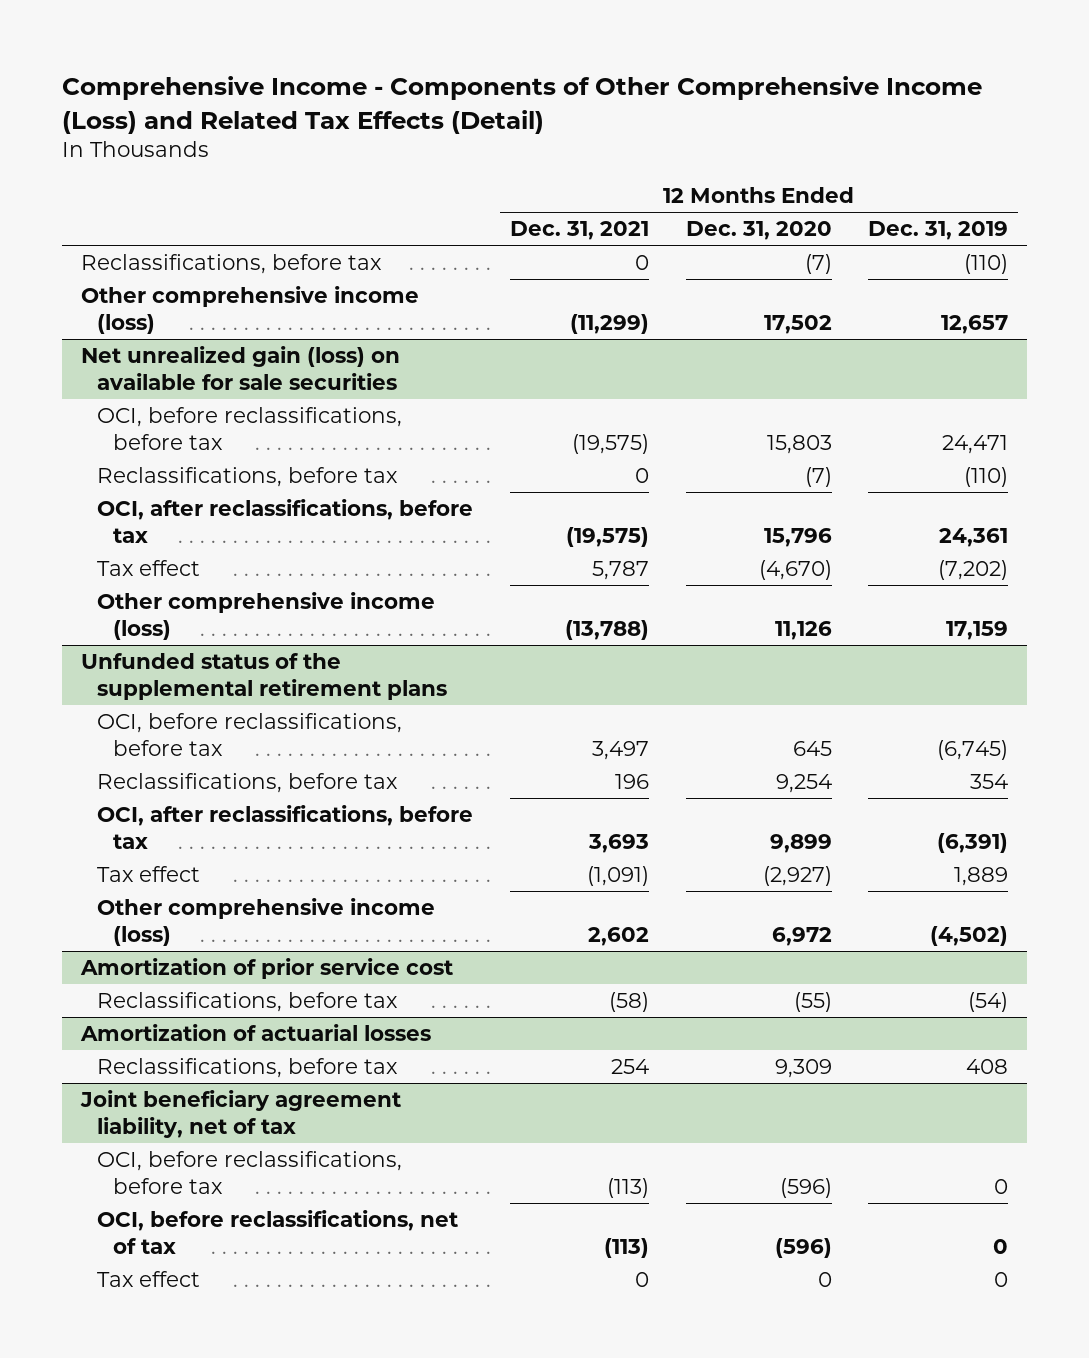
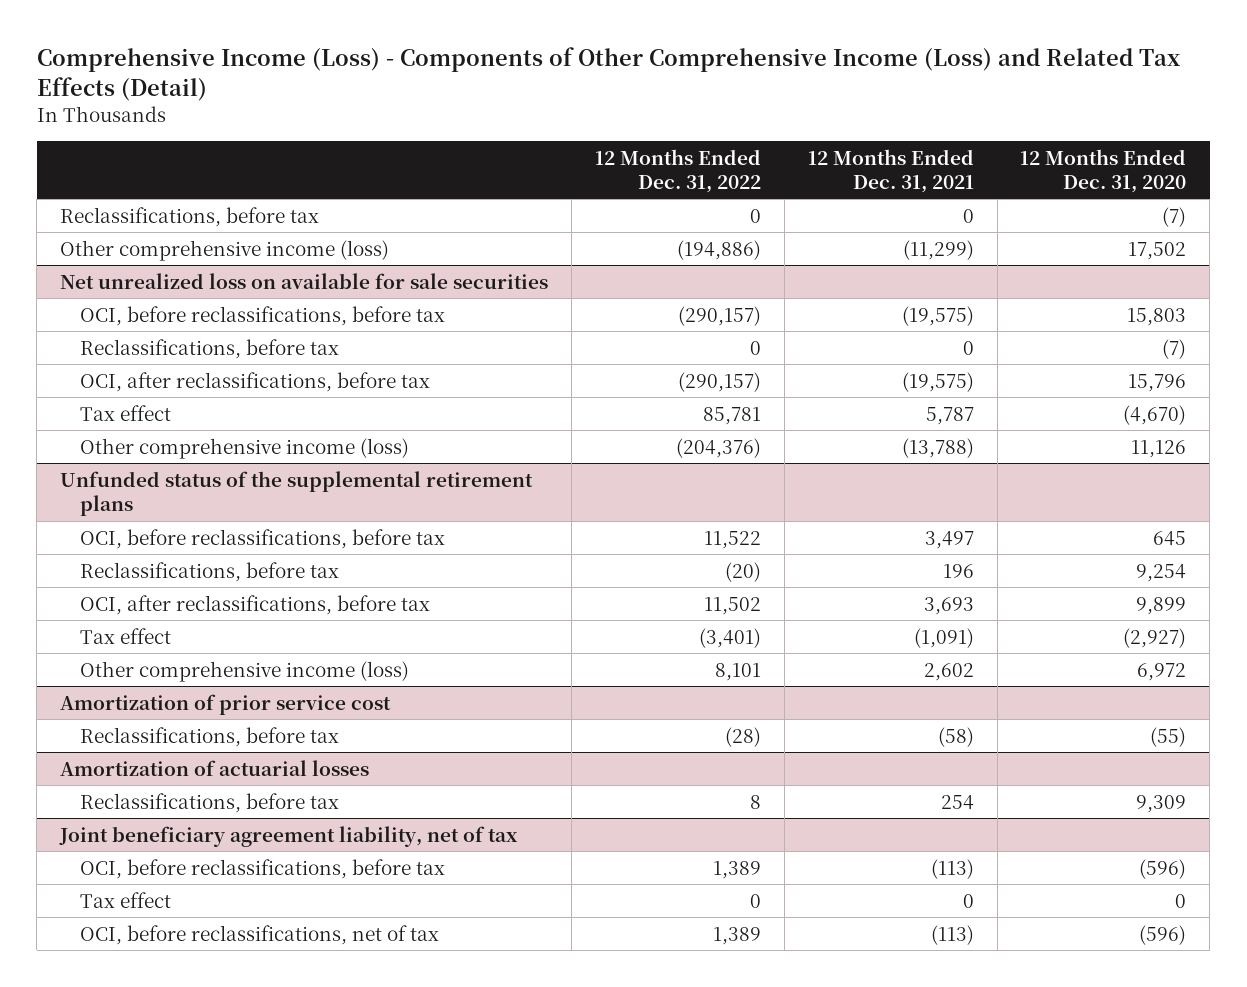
[62,76,983,134] Comprehensive Income - Components of Other Comprehensive Income (Loss) and Related Tax Effects (Detail) -> [36,47,1180,102] Comprehensive Income (Loss) - Components of Other Comprehensive Income (Loss) and Related Tax Effects (Detail)
[868,221,1009,241] Dec. 31, 2019 -> none
none -> [594,148,761,193] 12 Months Ended Dec. 31, 2022
[80,346,400,390] Net unrealized gain (loss) on available for sale securities -> [60,272,549,289] Net unrealized loss on available for sale securities
[96,1210,458,1254] OCI, before reclassifications, net of tax -> [80,924,440,945] OCI, before reclassifications, net of tax

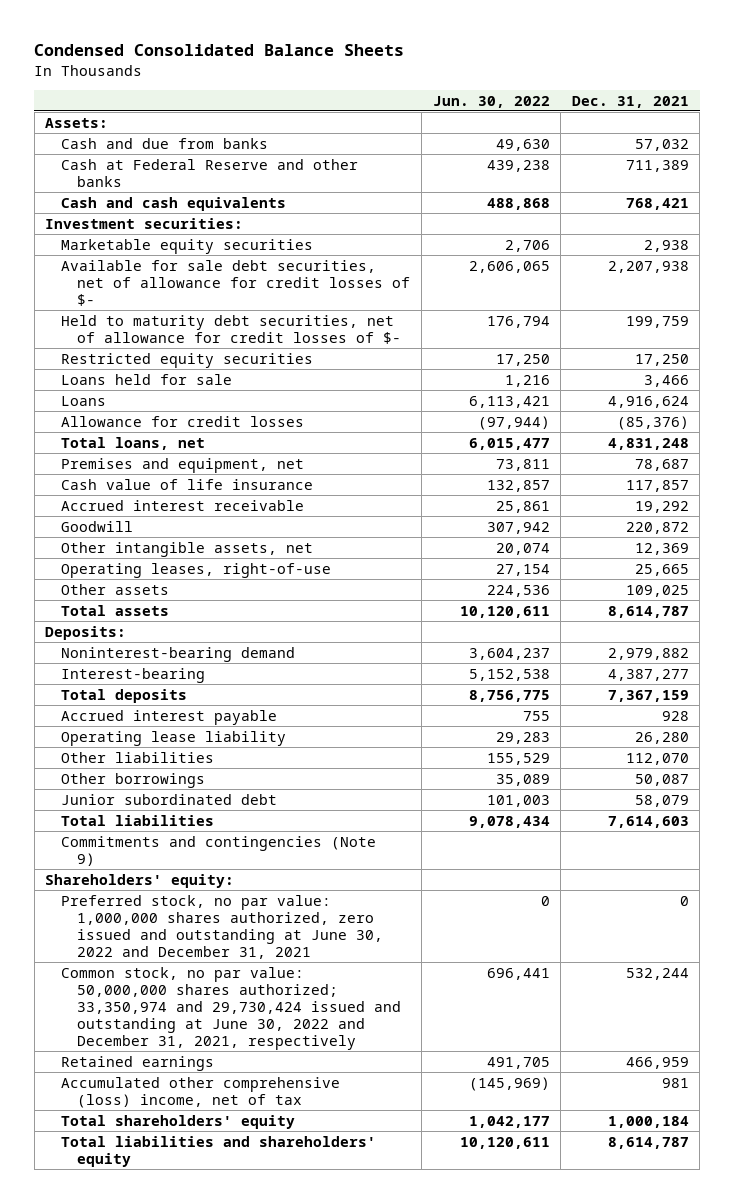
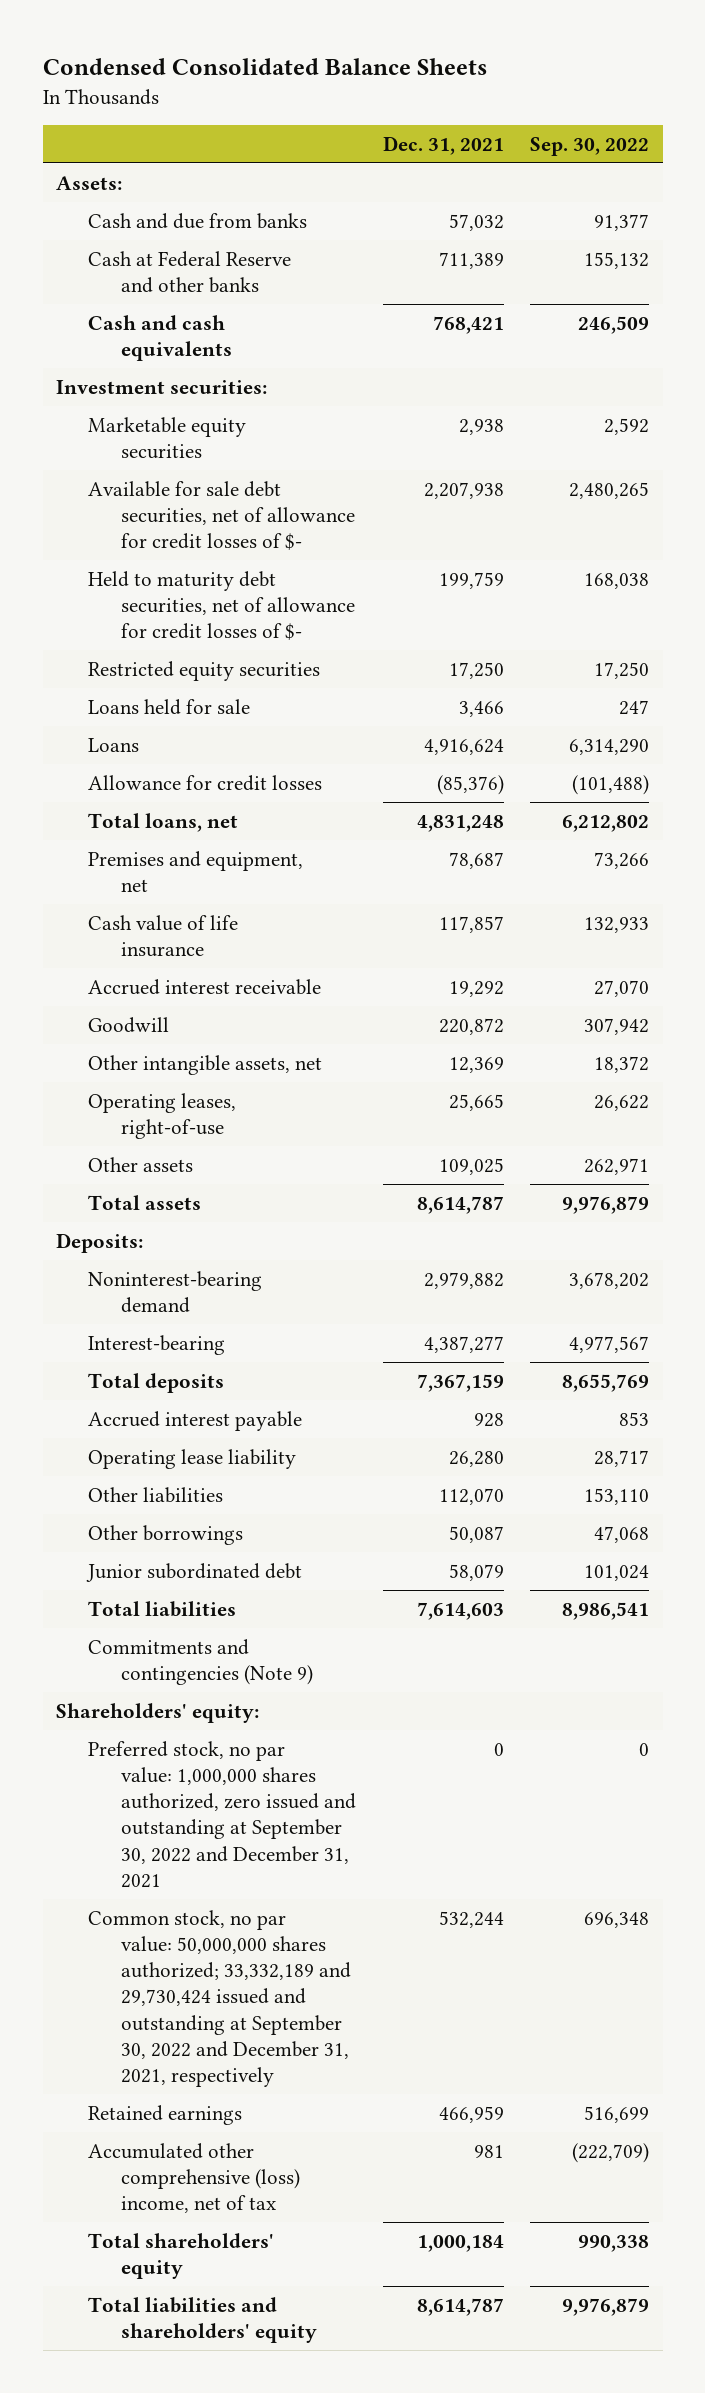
[432,95,550,108] Jun. 30, 2022 -> none
none -> [530,136,650,156] Sep. 30, 2022
[61,894,384,959] Preferred stock, no par value: 1,000,000 shares authorized, zero issued and outstanding at June 30, 2022 and December 31, 2021 -> [88,1740,356,1888] Preferred stock, no par value: 1,000,000 shares authorized, zero issued and outstanding at September 30, 2022 and December 31, 2021
[61,966,402,1050] Common stock, no par value: 50,000,000 shares authorized; 33,350,974 and 29,730,424 issued and outstanding at June 30, 2022 and December 31, 2021, respectively -> [88,1909,351,2088] Common stock, no par value: 50,000,000 shares authorized; 33,332,189 and 29,730,424 issued and outstanding at September 30, 2022 and December 31, 2021, respectively

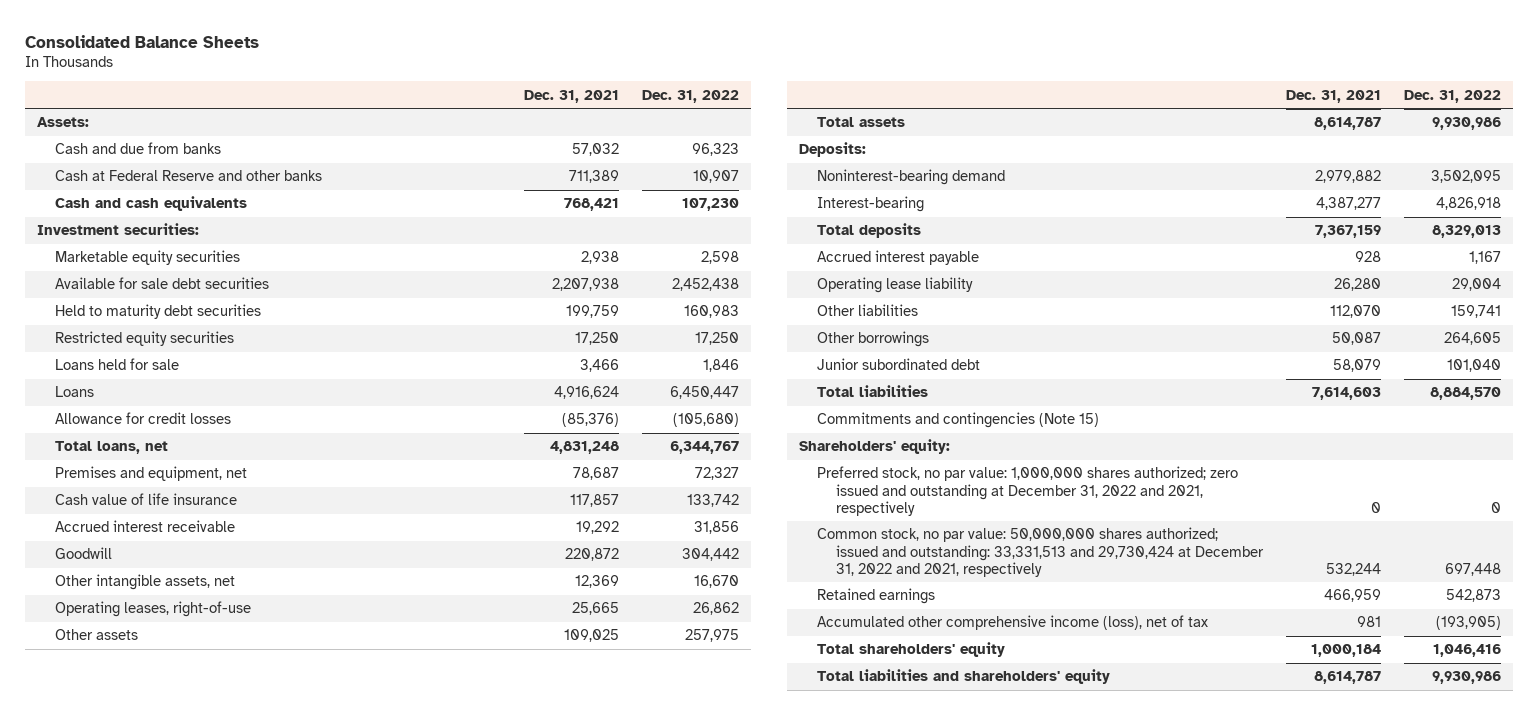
[42,58,487,76] Condensed Consolidated Balance Sheets -> [25,34,260,48] Consolidated Balance Sheets
[530,136,650,156] Sep. 30, 2022 -> none
none -> [642,89,740,103] Dec. 31, 2022
[88,480,355,551] Available for sale debt securities, net of allowance for credit losses of $- -> [55,277,270,290] Available for sale debt securities
[88,570,355,641] Held to maturity debt securities, net of allowance for credit losses of $- -> [55,304,262,320] Held to maturity debt securities
[88,1638,313,1686] Commitments and contingencies (Note 9) -> [817,412,1100,429] Commitments and contingencies (Note 15)
[88,1740,356,1888] Preferred stock, no par value: 1,000,000 shares authorized, zero issued and outstanding at September 30, 2022 and December 31, 2021 -> [817,466,1239,516] Preferred stock, no par value: 1,000,000 shares authorized; zero issued and outstanding at December 31, 2022 and 2021, respectively
[88,1909,351,2088] Common stock, no par value: 50,000,000 shares authorized; 33,332,189 and 29,730,424 issued and outstanding at September 30, 2022 and December 31, 2021, respectively -> [817,527,1264,577] Common stock, no par value: 50,000,000 shares authorized; issued and outstanding: 33,331,513 and 29,730,424 at December 31, 2022 and 2021, respectively
[88,2142,300,2214] Accumulated other comprehensive (loss) income, net of tax -> [817,615,1209,631] Accumulated other comprehensive income (loss), net of tax

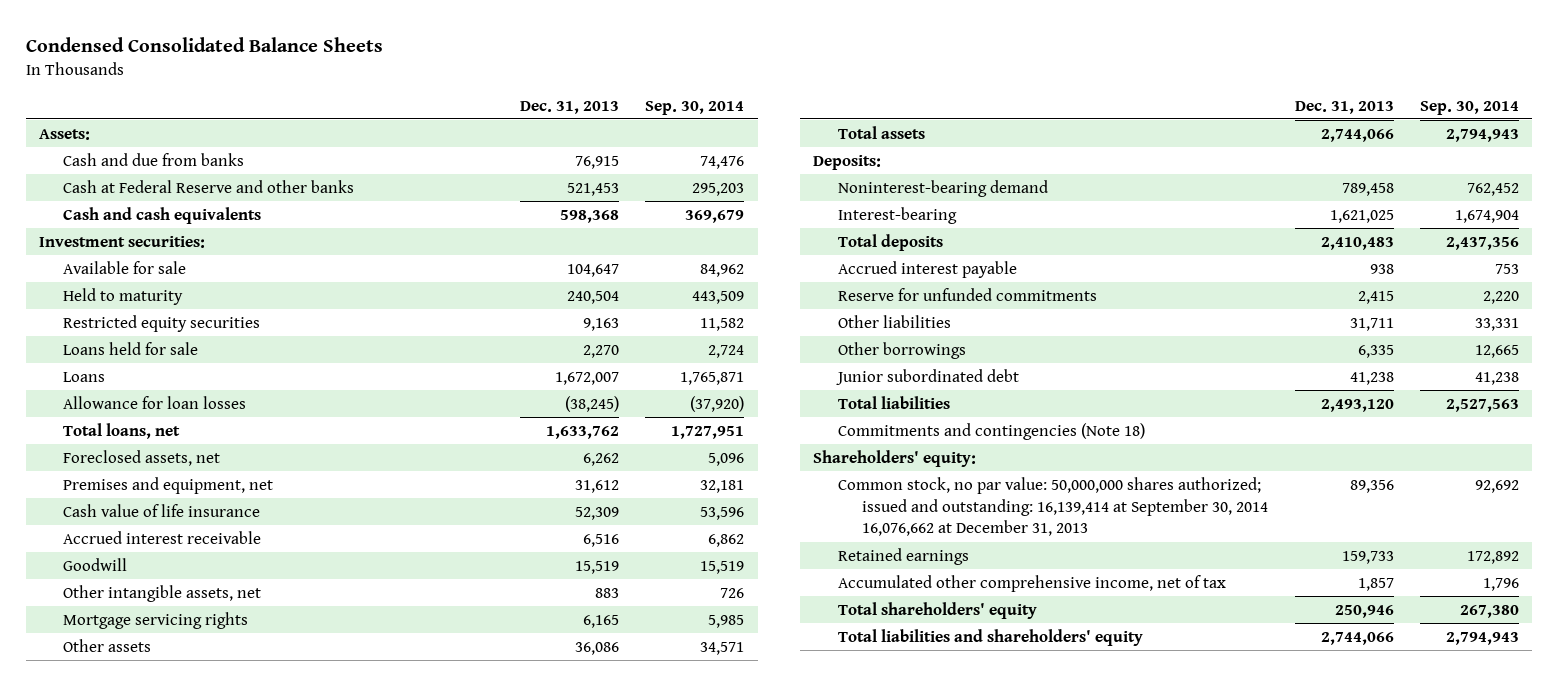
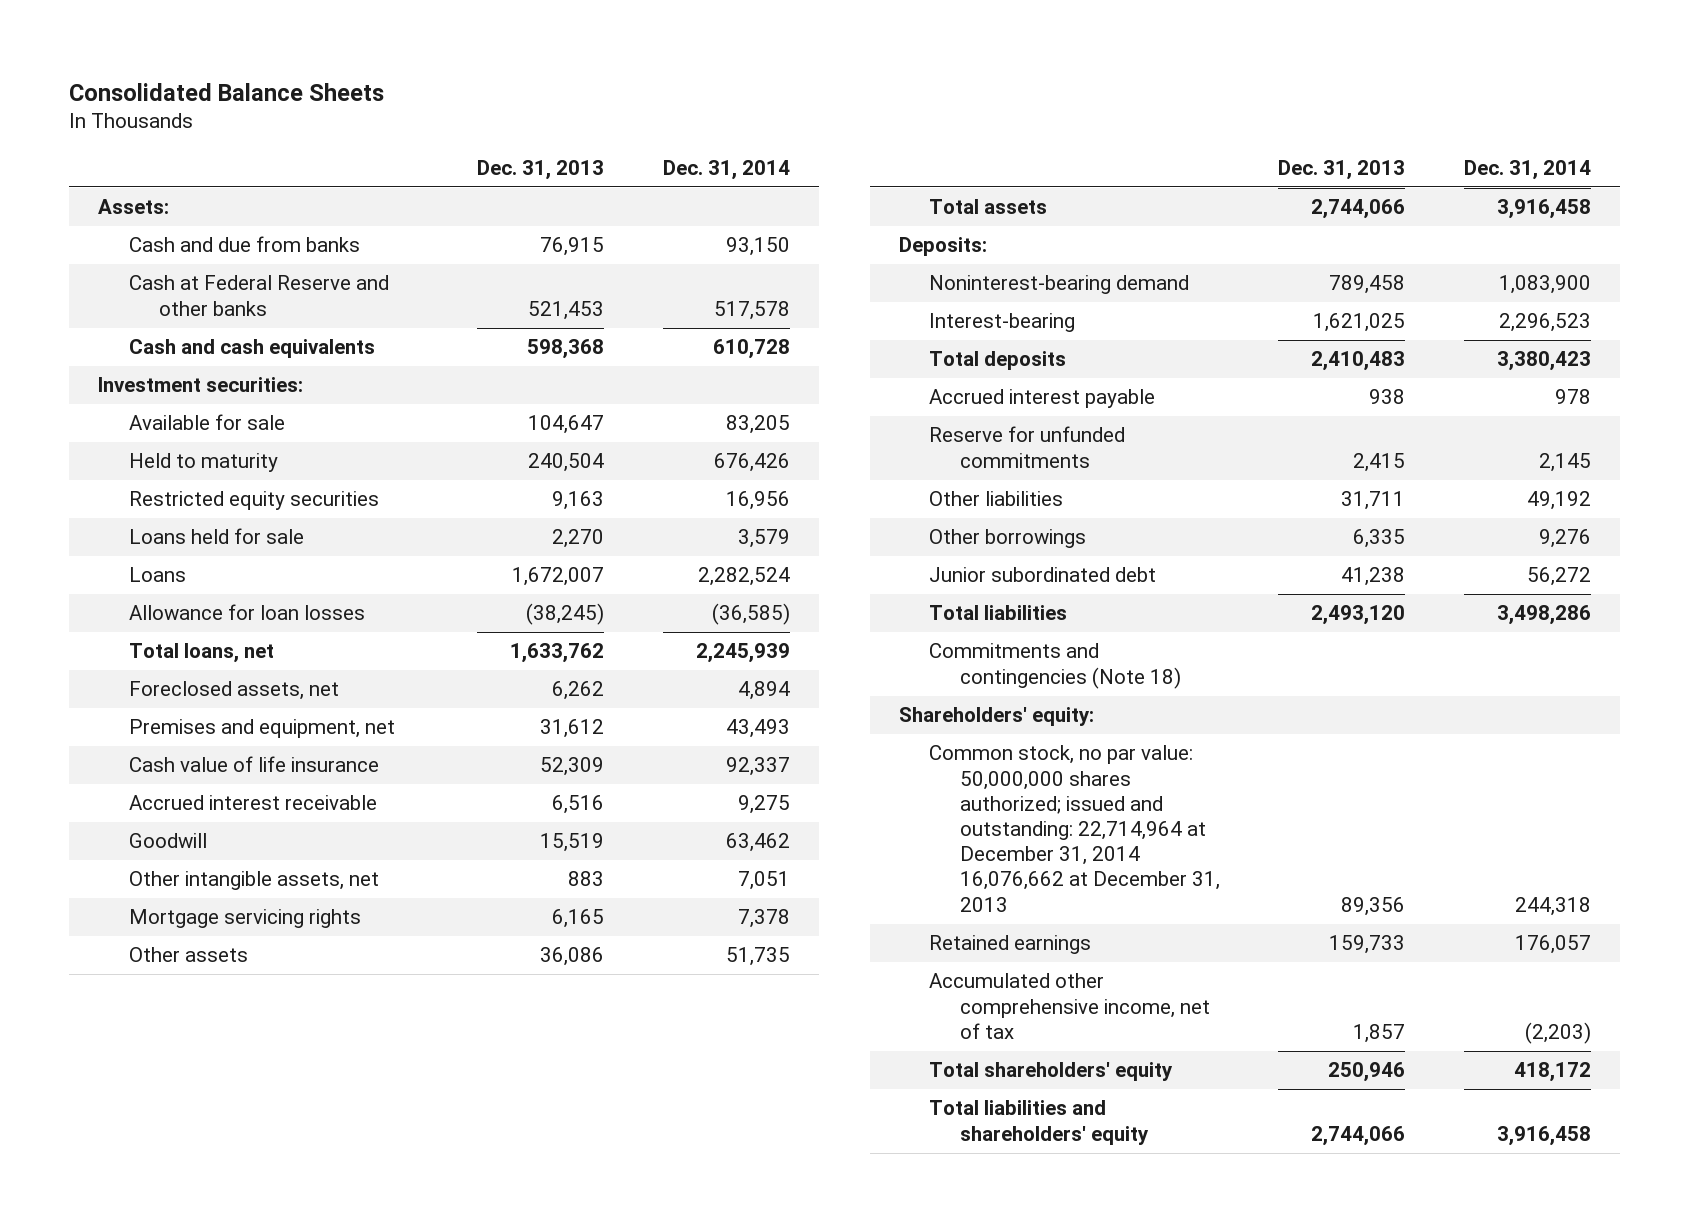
[25,37,383,53] Condensed Consolidated Balance Sheets -> [69,82,385,101] Consolidated Balance Sheets
[645,100,745,115] Sep. 30, 2014 -> none
none -> [662,159,790,180] Dec. 31, 2014
[837,476,1269,537] Common stock, no par value: 50,000,000 shares authorized; issued and outstanding: 16,139,414 at September 30, 2014 16,076,662 at December 31, 2013 -> [929,745,1220,912] Common stock, no par value: 50,000,000 shares authorized; issued and outstanding: 22,714,964 at December 31, 2014 16,076,662 at December 31, 2013

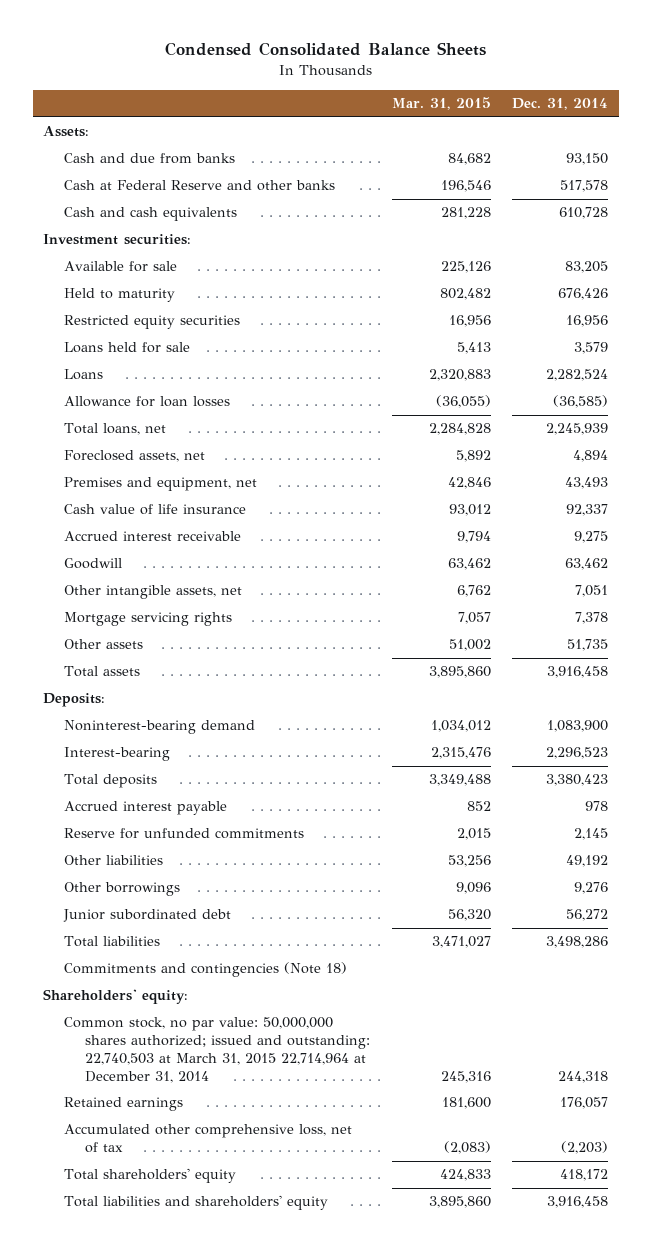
[69,82,385,101] Consolidated Balance Sheets -> [164,42,486,57] Condensed Consolidated Balance Sheets
[477,159,605,180] Dec. 31, 2013 -> none
none -> [391,97,491,111] Mar. 31, 2015
[929,745,1220,912] Common stock, no par value: 50,000,000 shares authorized; issued and outstanding: 22,714,964 at December 31, 2014 16,076,662 at December 31, 2013 -> [64,1017,371,1083] Common stock, no par value: 50,000,000 shares authorized; issued and outstanding: 22,740,503 at March 31, 2015 22,714,964 at December 31, 2014
[929,973,1210,1039] Accumulated other comprehensive income, net of tax -> [64,1124,353,1154] Accumulated other comprehensive loss, net of tax

